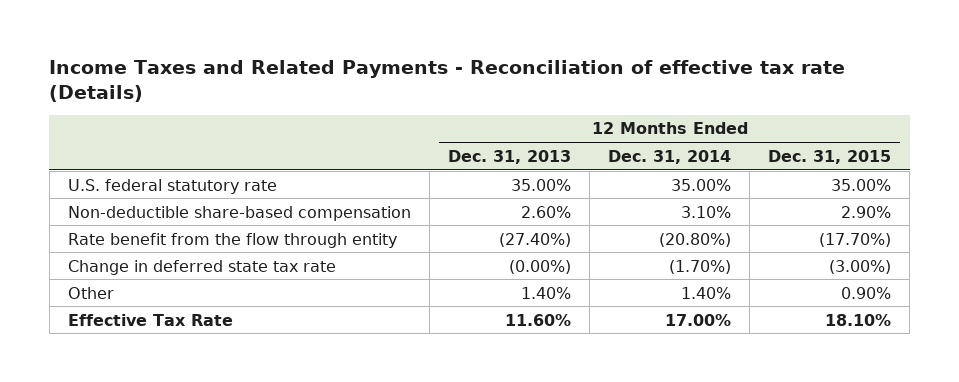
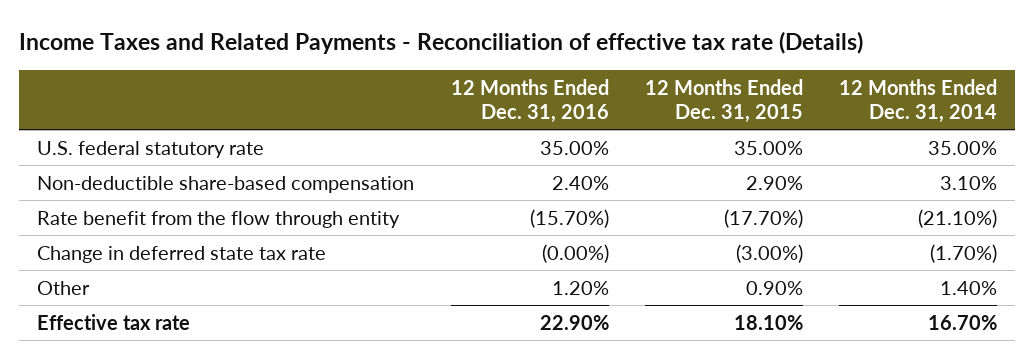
[447,149,571,164] Dec. 31, 2013 -> none
none -> [450,78,609,123] 12 Months Ended Dec. 31, 2016
[659,232,732,247] (20.80%) -> [918,208,998,228] (21.10%)
[67,313,233,326] Effective Tax Rate -> [37,313,191,330] Effective tax rate
[665,313,732,326] 17.00% -> [928,314,998,330] 16.70%

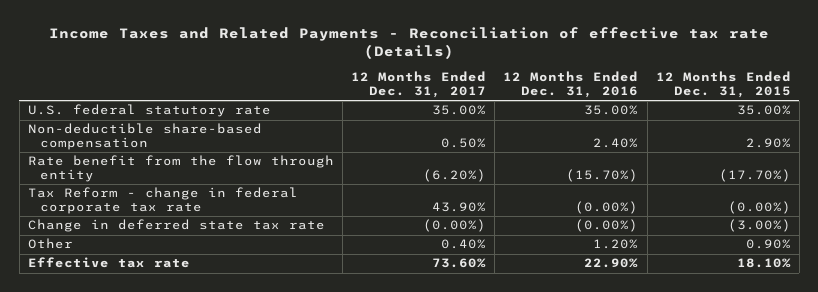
[839,78,998,123] 12 Months Ended Dec. 31, 2014 -> none
none -> [351,71,487,98] 12 Months Ended Dec. 31, 2017
none -> [27,187,298,215] Tax Reform - change in federal corporate tax rate

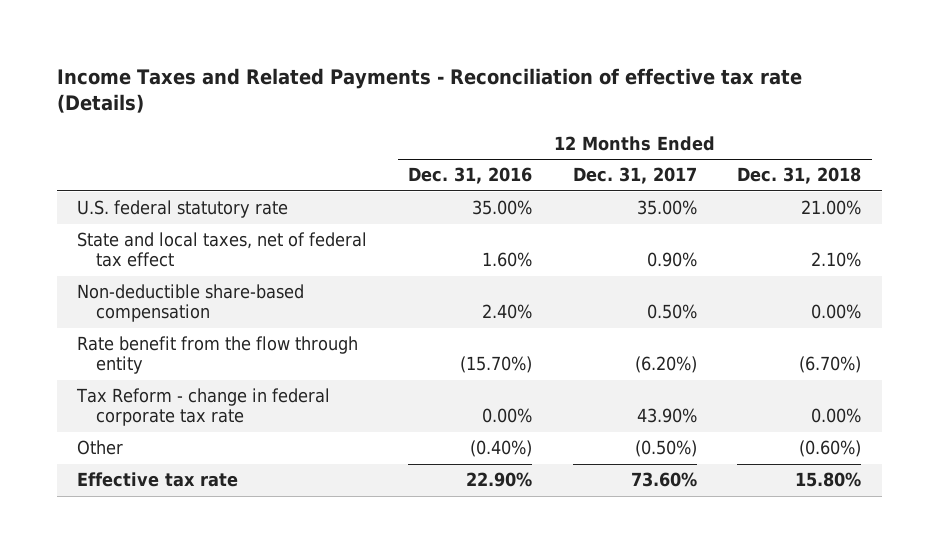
[655,71,791,98] 12 Months Ended Dec. 31, 2015 -> none
none -> [737,167,862,185] Dec. 31, 2018
none -> [76,232,367,268] State and local taxes, net of federal tax effect
[27,219,325,233] Change in deferred state tax rate -> none
[575,201,639,215] (0.00%) -> [481,408,532,424] 0.00%
[441,239,487,250] 0.40% -> [634,440,697,458] (0.50%)
[593,239,639,250] 1.20% -> [469,440,532,458] (0.40%)

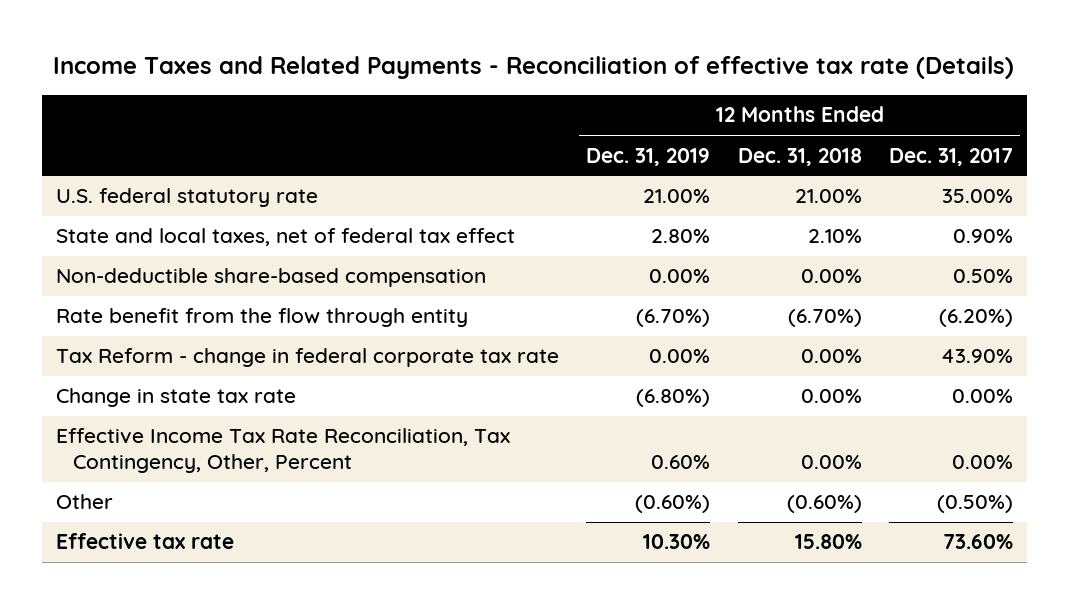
[407,167,532,185] Dec. 31, 2016 -> none
none -> [586,147,711,166] Dec. 31, 2019
none -> [55,388,296,408] Change in state tax rate
none -> [55,428,510,474] Effective Income Tax Rate Reconciliation, Tax Contingency, Other, Percent

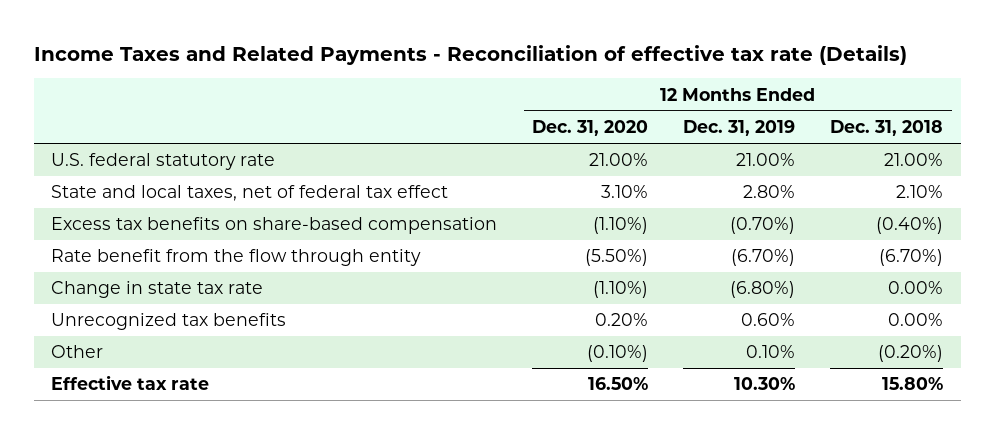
[889,147,1014,166] Dec. 31, 2017 -> none
none -> [532,120,649,137] Dec. 31, 2020
[55,268,486,288] Non-deductible share-based compensation -> none
none -> [51,217,498,235] Excess tax benefits on share-based compensation
[55,348,559,368] Tax Reform - change in federal corporate tax rate -> none
[55,428,510,474] Effective Income Tax Rate Reconciliation, Tax Contingency, Other, Percent -> [51,313,287,331] Unrecognized tax benefits
[635,495,711,514] (0.60%) -> [746,345,796,359] 0.10%
[786,495,862,514] (0.60%) -> [878,345,944,363] (0.20%)

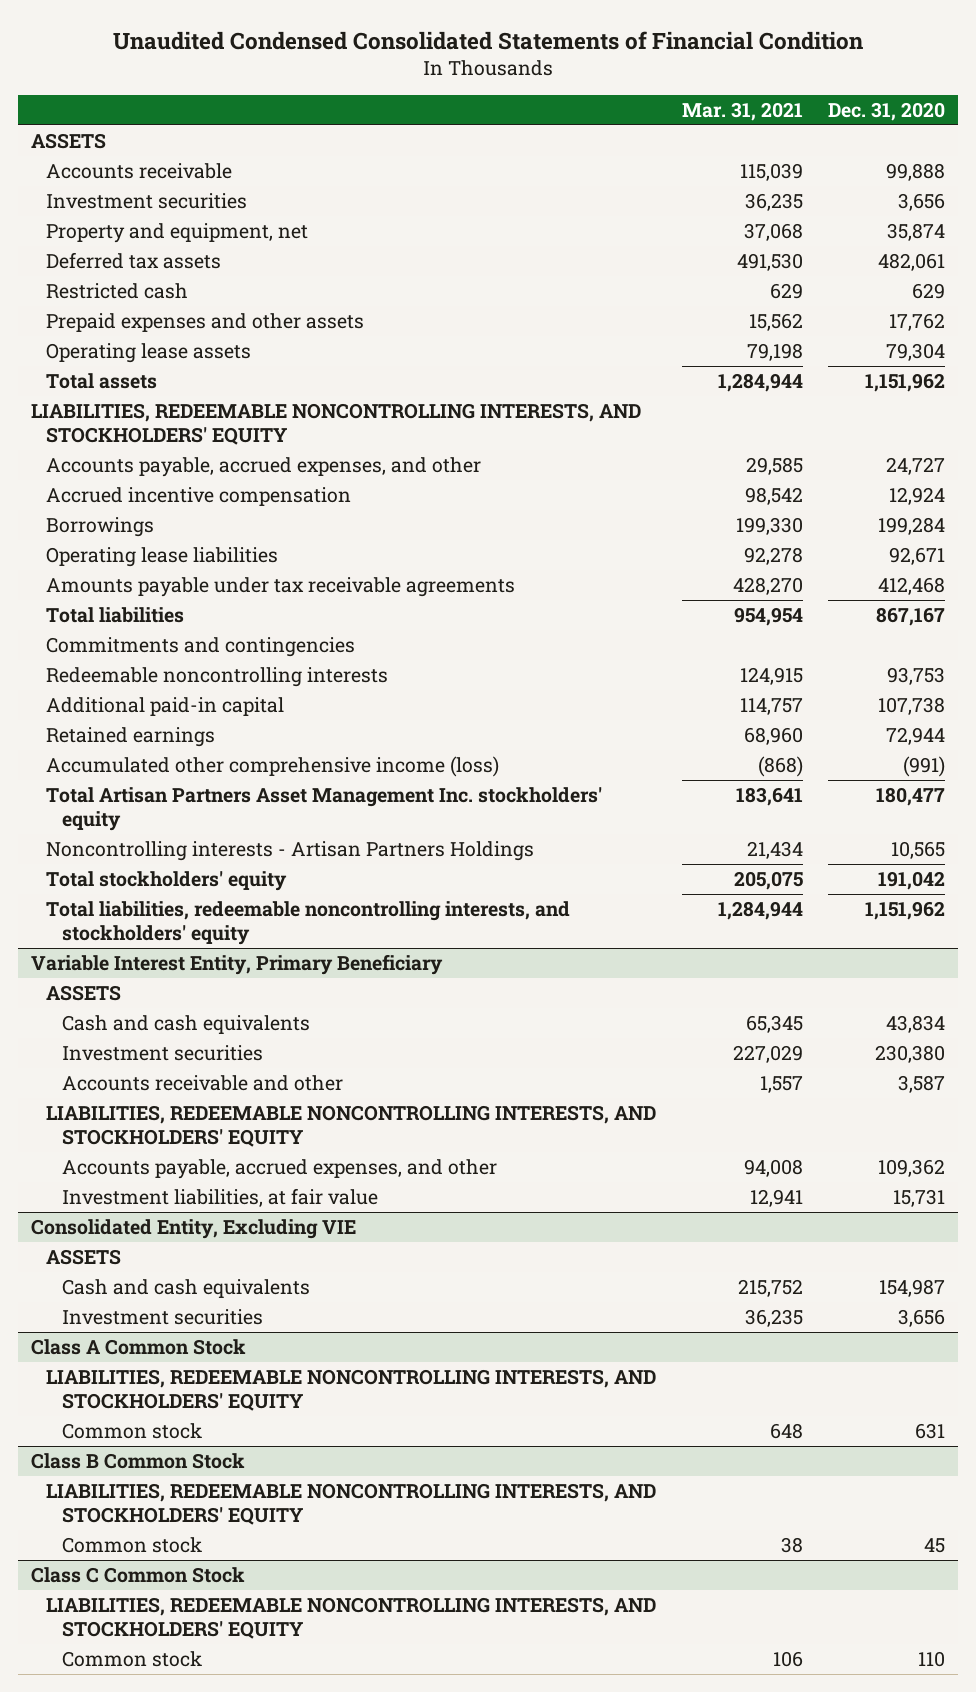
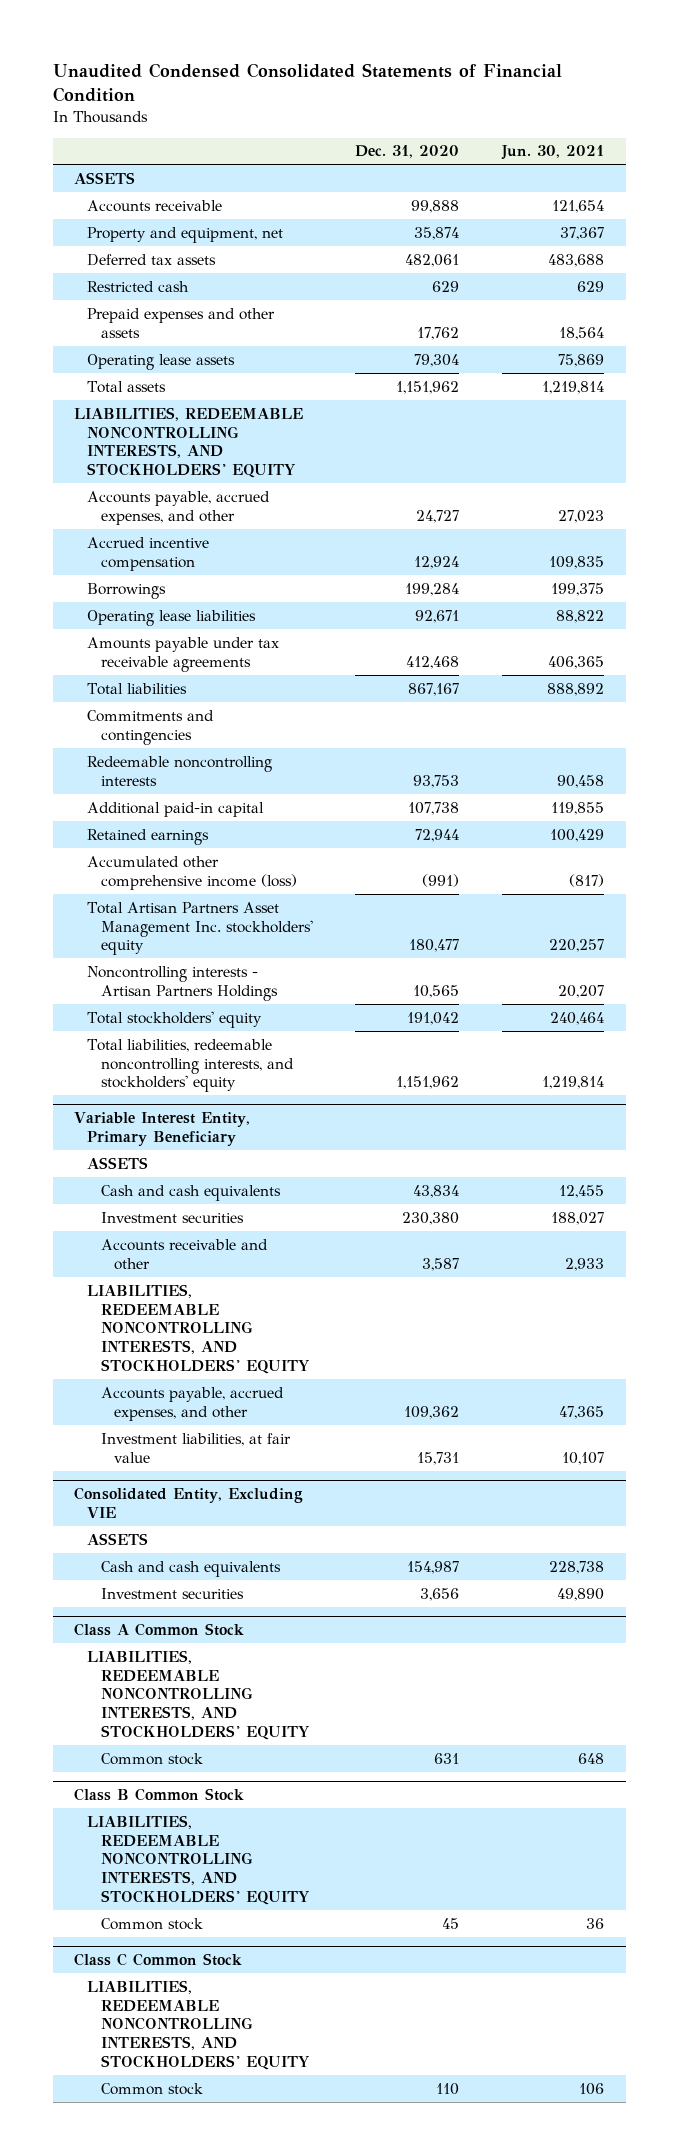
[681,101,803,121] Mar. 31, 2021 -> none
none -> [501,145,605,161] Jun. 30, 2021
[46,192,248,209] Investment securities -> none

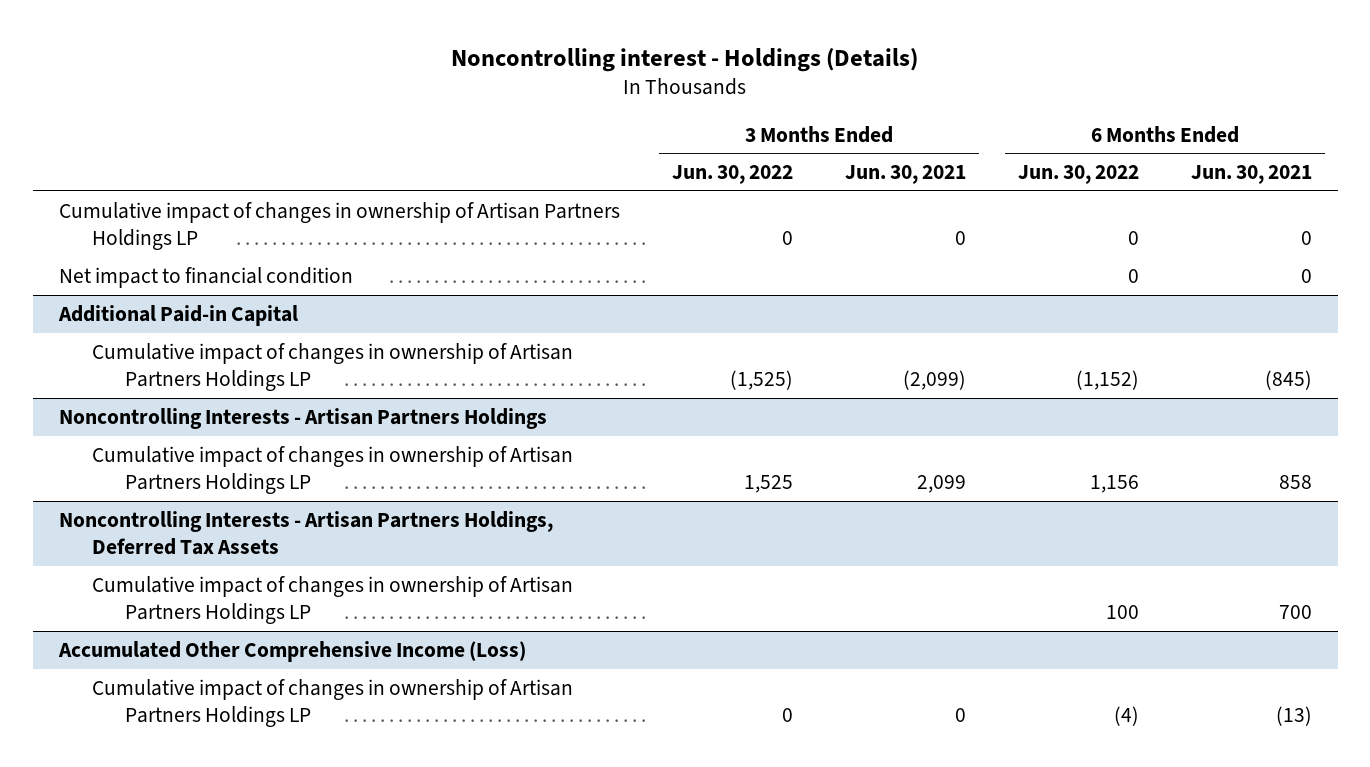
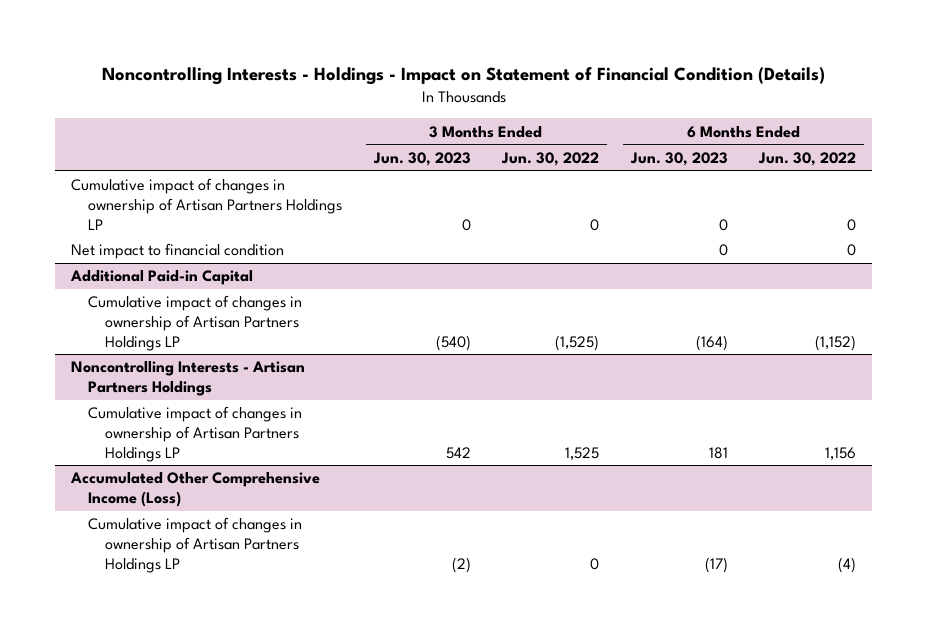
[451,47,919,72] Noncontrolling interest - Holdings (Details) -> [101,67,825,86] Noncontrolling Interests - Holdings - Impact on Statement of Financial Condition (Details)
[844,165,966,185] Jun. 30, 2021 -> none
[1190,165,1312,185] Jun. 30, 2021 -> none
none -> [372,152,471,167] Jun. 30, 2023
none -> [629,152,728,167] Jun. 30, 2023
[58,510,553,555] Noncontrolling Interests - Artisan Partners Holdings, Deferred Tax Assets -> none
[92,575,574,624] Cumulative impact of changes in ownership of Artisan Partners Holdings LP -> none

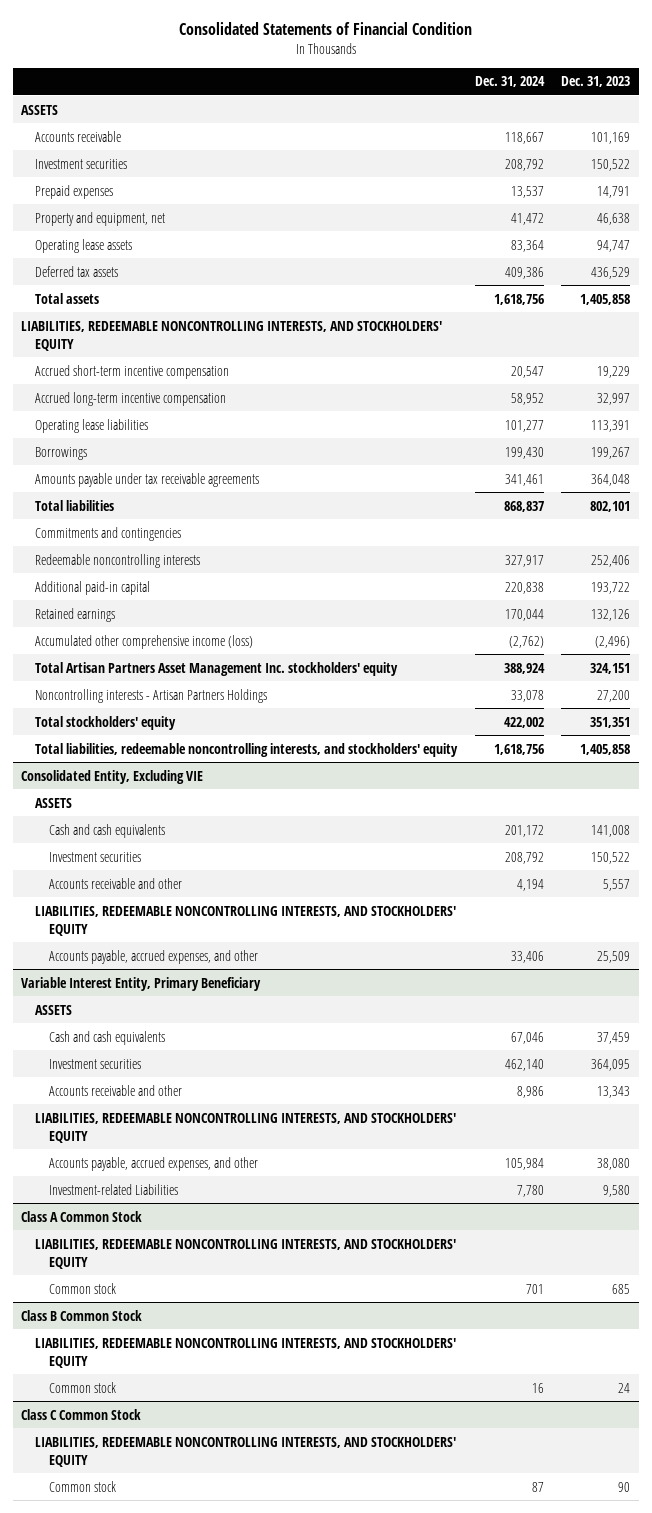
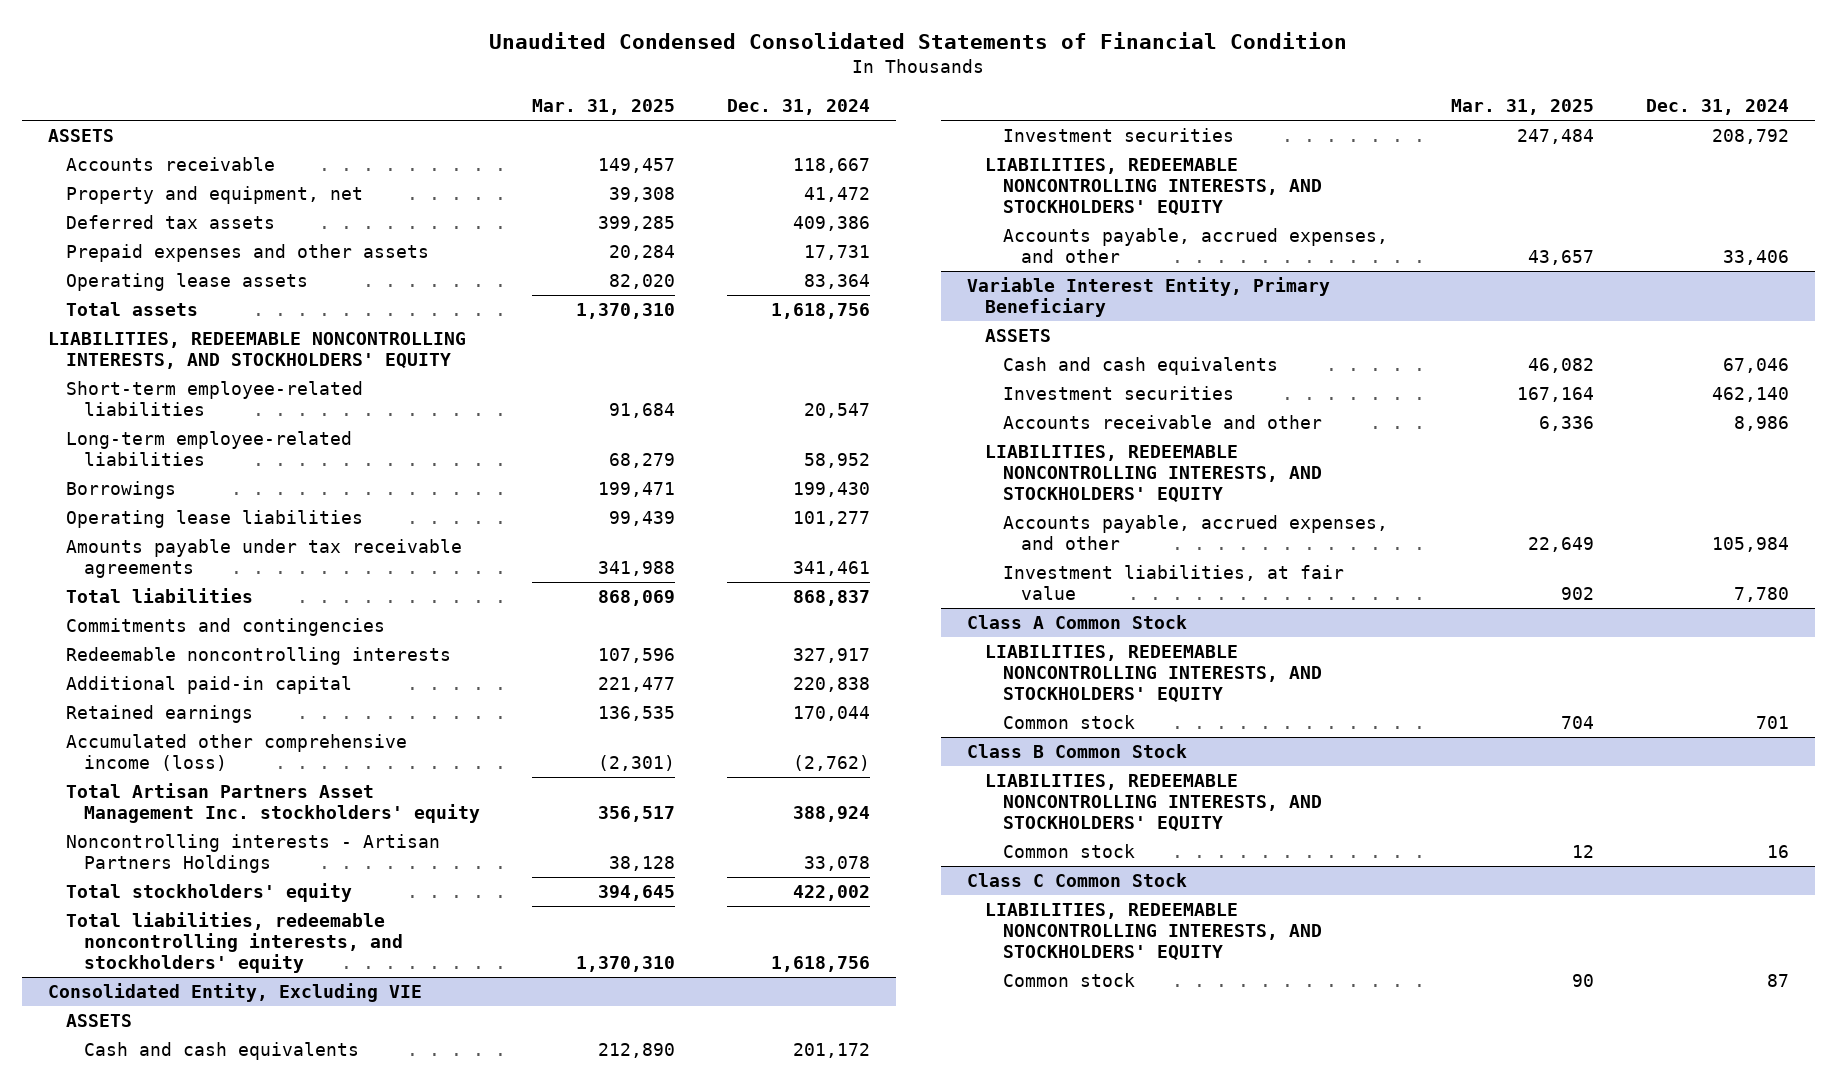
[178,21,472,35] Consolidated Statements of Financial Condition -> [489,32,1348,50] Unaudited Condensed Consolidated Statements of Financial Condition
[561,76,631,88] Dec. 31, 2023 -> none
none -> [531,99,675,116] Mar. 31, 2025
[35,158,128,169] Investment securities -> none
[35,184,114,199] Prepaid expenses -> none
none -> [65,244,429,263] Prepaid expenses and other assets
[35,238,133,253] Operating lease assets -> [65,273,308,292] Operating lease assets
[35,364,230,379] Accrued short-term incentive compensation -> [65,381,363,417] Short-term employee-related liabilities
[35,391,227,406] Accrued long-term incentive compensation -> [65,431,352,467] Long-term employee-related liabilities
[35,418,149,433] Operating lease liabilities -> [65,510,363,529] Operating lease liabilities
[49,877,183,889] Accounts receivable and other -> none
[49,1183,179,1195] Investment-related Liabilities -> [1002,565,1344,601] Investment liabilities, at fair value

